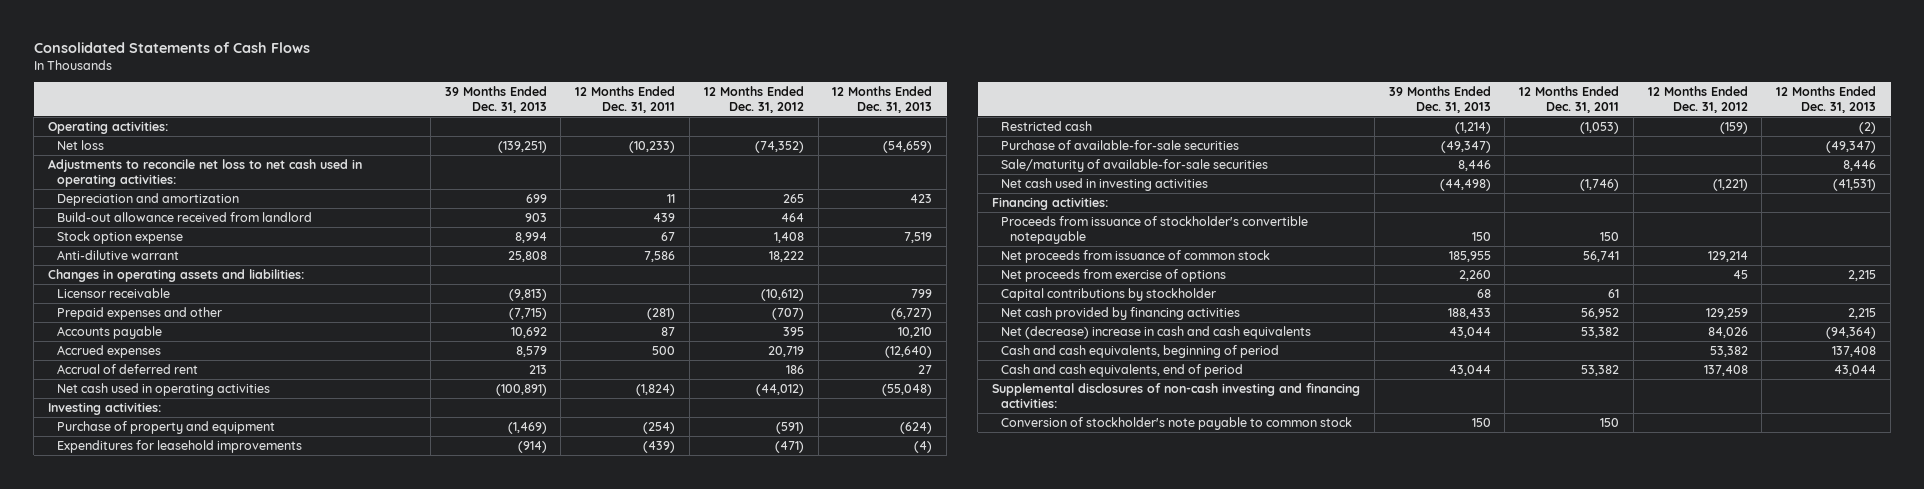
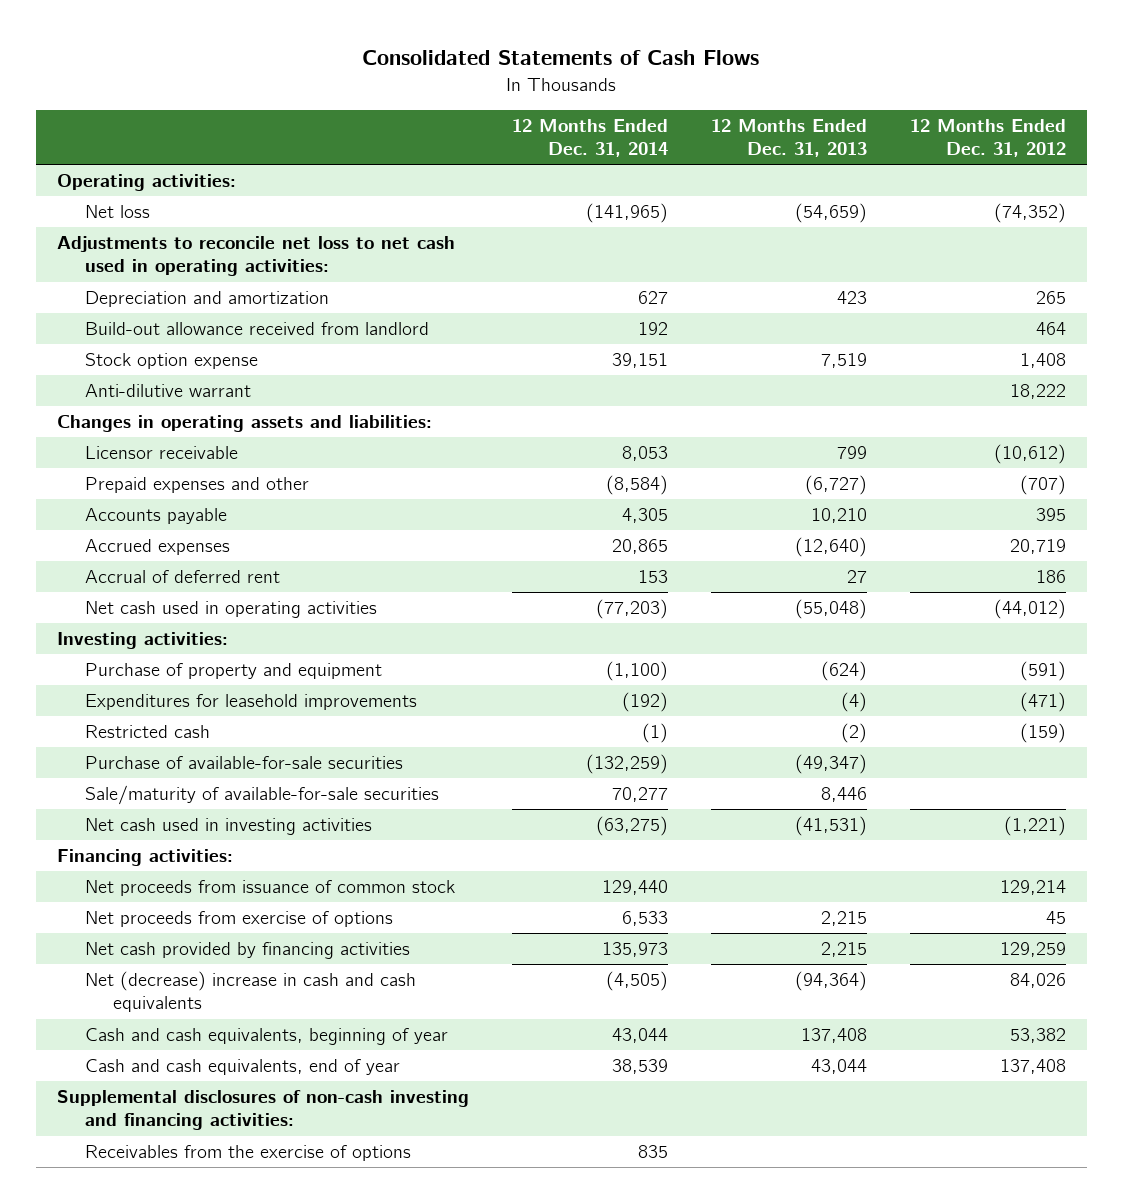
[444,85,547,113] 39 Months Ended Dec. 31, 2013 -> none
[575,85,676,113] 12 Months Ended Dec. 31, 2011 -> none
none -> [512,118,669,157] 12 Months Ended Dec. 31, 2014
[1000,215,1308,244] Proceeds from issuance of stockholder's convertible notepayable -> none
[1000,287,1216,301] Capital contributions by stockholder -> none
[1000,344,1279,358] Cash and cash equivalents, beginning of period -> [84,1028,448,1046] Cash and cash equivalents, beginning of year
[1000,363,1243,377] Cash and cash equivalents, end of period -> [84,1059,400,1076] Cash and cash equivalents, end of year
[1000,416,1352,430] Conversion of stockholder's note payable to common stock -> none
none -> [84,1145,411,1162] Receivables from the exercise of options

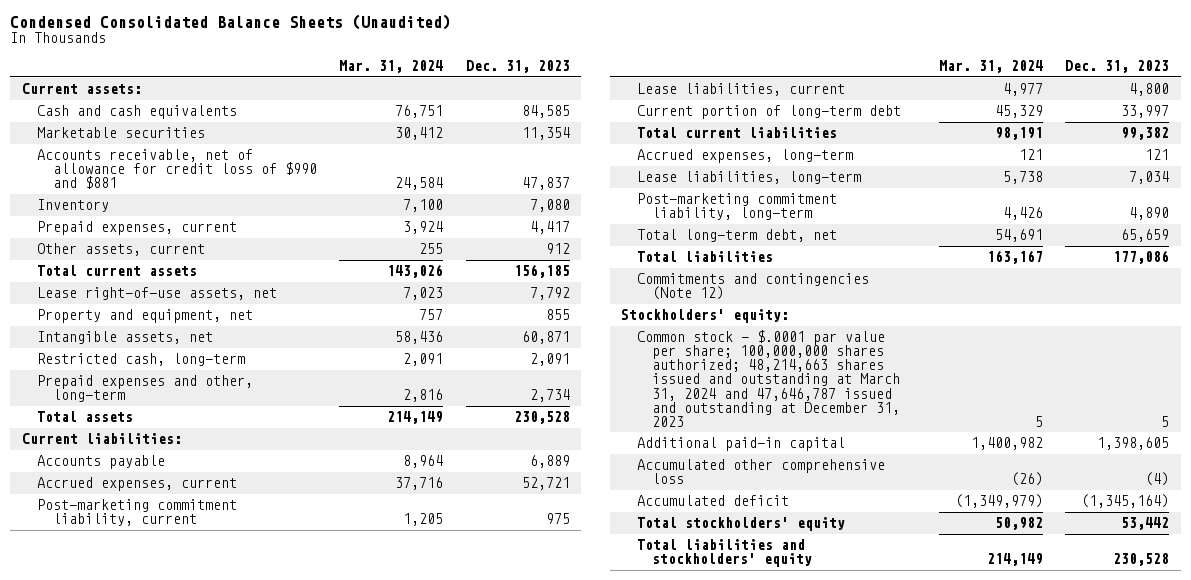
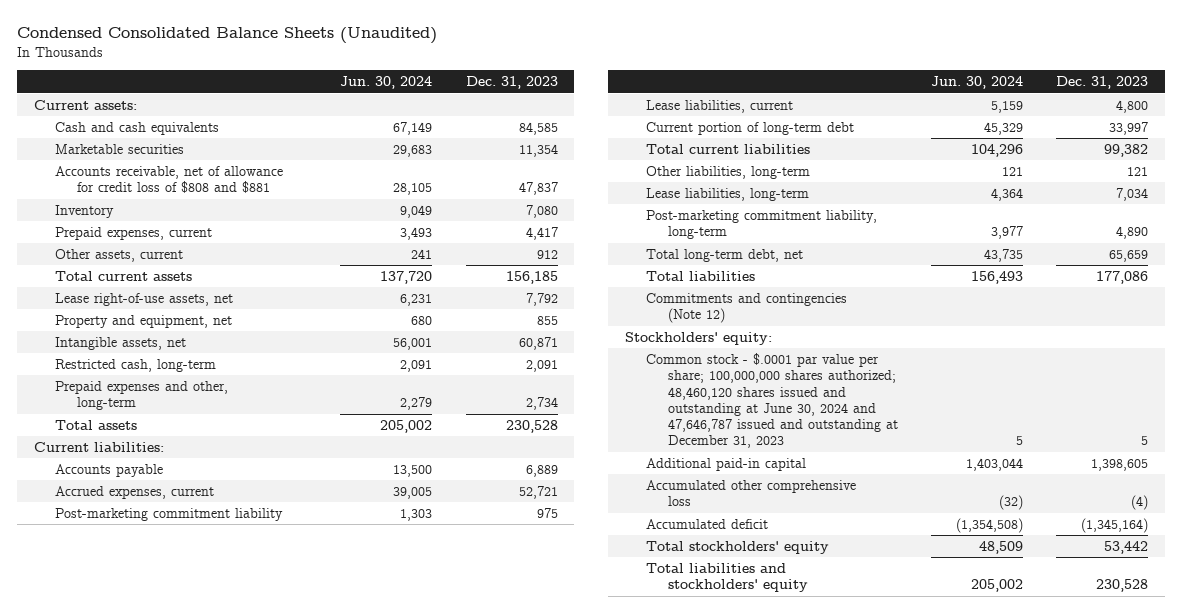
[339,59,444,73] Mar. 31, 2024 -> none
none -> [340,76,433,90] Jun. 30, 2024
[37,149,317,190] Accounts receivable, net of allowance for credit loss of $990 and $881 -> [55,165,284,194] Accounts receivable, net of allowance for credit loss of $808 and $881
[37,499,238,527] Post-marketing commitment liability, current -> [55,507,284,521] Post-marketing commitment liability
[636,149,853,164] Accrued expenses, long-term -> [646,165,811,179] Other liabilities, long-term
[636,330,901,427] Common stock - $.0001 par value per share; 100,000,000 shares authorized; 48,214,663 shares issued and outstanding at March 31, 2024 and 47,646,787 issued and outstanding at December 31, 2023 -> [646,352,898,449] Common stock - $.0001 par value per share; 100,000,000 shares authorized; 48,460,120 shares issued and outstanding at June 30, 2024 and 47,646,787 issued and outstanding at December 31, 2023

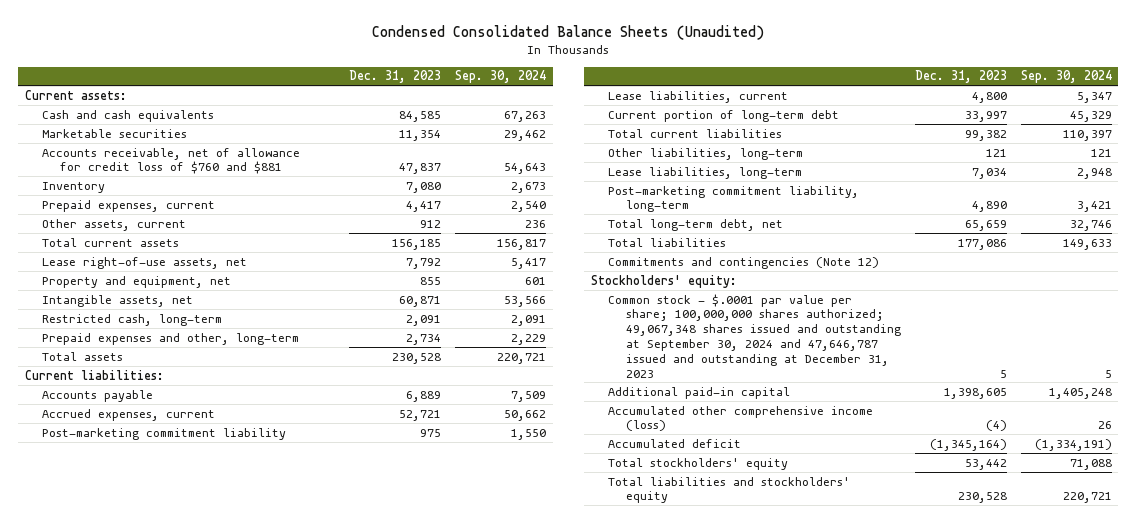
[340,76,433,90] Jun. 30, 2024 -> none
none -> [454,70,546,84] Sep. 30, 2024
[55,165,284,194] Accounts receivable, net of allowance for credit loss of $808 and $881 -> [42,147,301,175] Accounts receivable, net of allowance for credit loss of $760 and $881
[646,352,898,449] Common stock - $.0001 par value per share; 100,000,000 shares authorized; 48,460,120 shares issued and outstanding at June 30, 2024 and 47,646,787 issued and outstanding at December 31, 2023 -> [608,293,901,378] Common stock - $.0001 par value per share; 100,000,000 shares authorized; 49,067,348 shares issued and outstanding at September 30, 2024 and 47,646,787 issued and outstanding at December 31, 2023
[646,479,857,507] Accumulated other comprehensive loss -> [608,405,874,432] Accumulated other comprehensive income (loss)

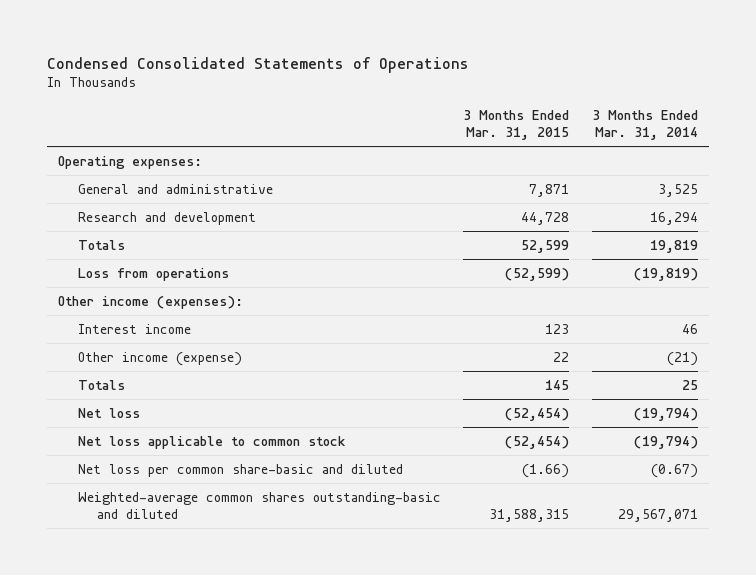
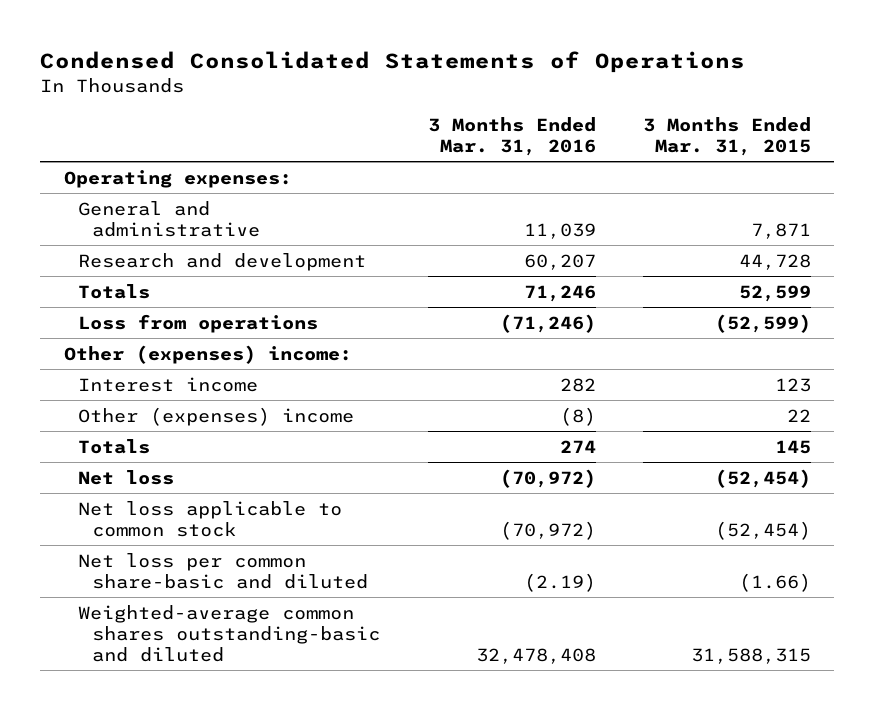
[592,109,699,140] 3 Months Ended Mar. 31, 2014 -> none
none -> [427,117,596,157] 3 Months Ended Mar. 31, 2016
[58,295,244,309] Other income (expenses): -> [63,344,352,364] Other (expenses) income:
[77,351,242,366] Other income (expense) -> [78,406,355,426] Other (expenses) income

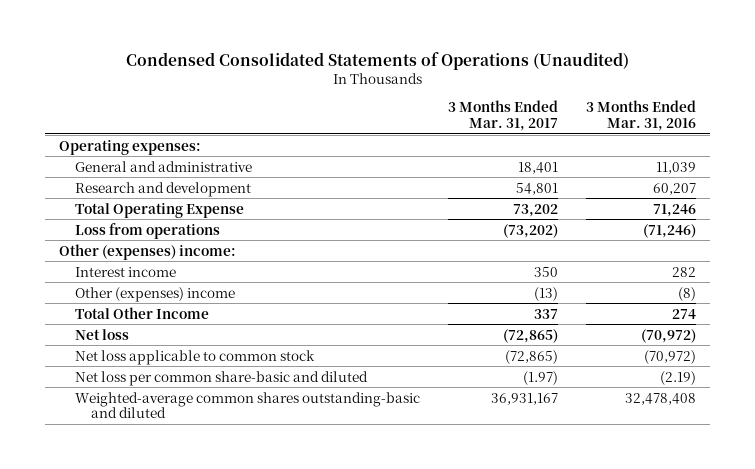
[40,50,746,73] Condensed Consolidated Statements of Operations -> [125,51,629,70] Condensed Consolidated Statements of Operations (Unaudited)
[642,117,811,157] 3 Months Ended Mar. 31, 2015 -> none
none -> [448,100,559,131] 3 Months Ended Mar. 31, 2017
[78,283,151,299] Totals -> [74,202,244,218] Total Operating Expense
[78,438,151,454] Totals -> [74,306,209,319] Total Other Income

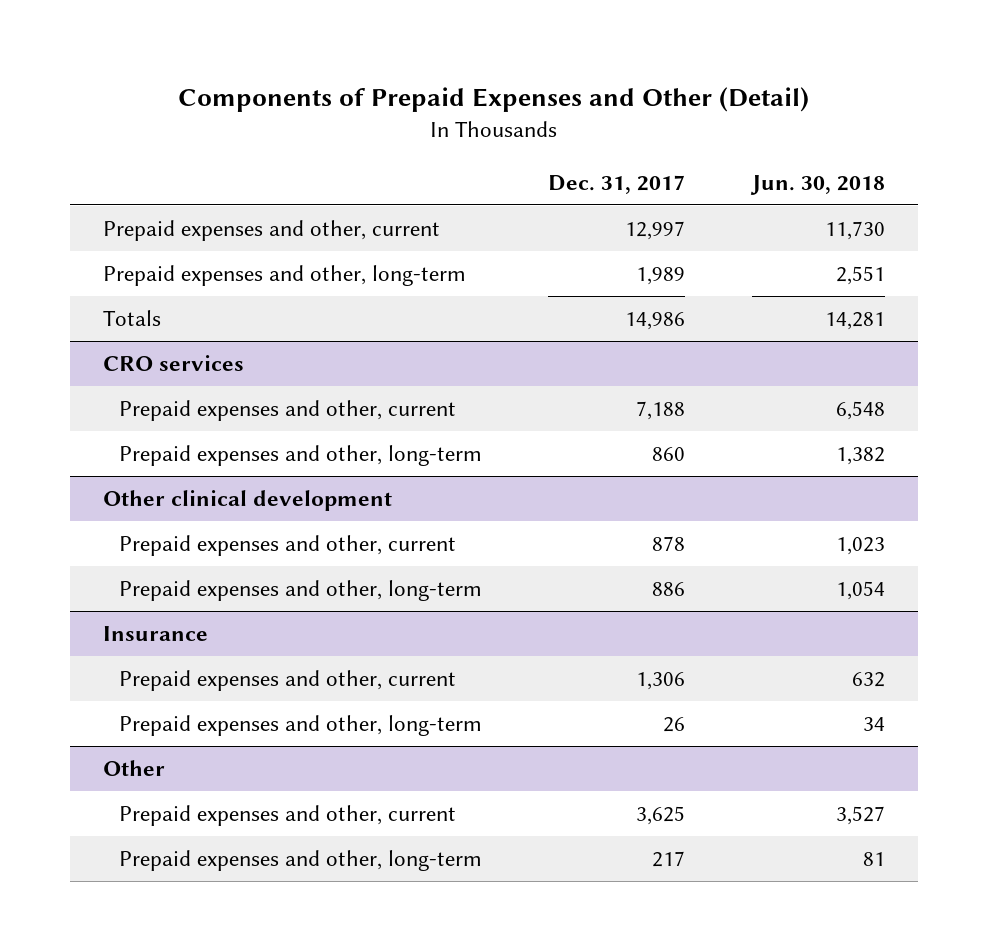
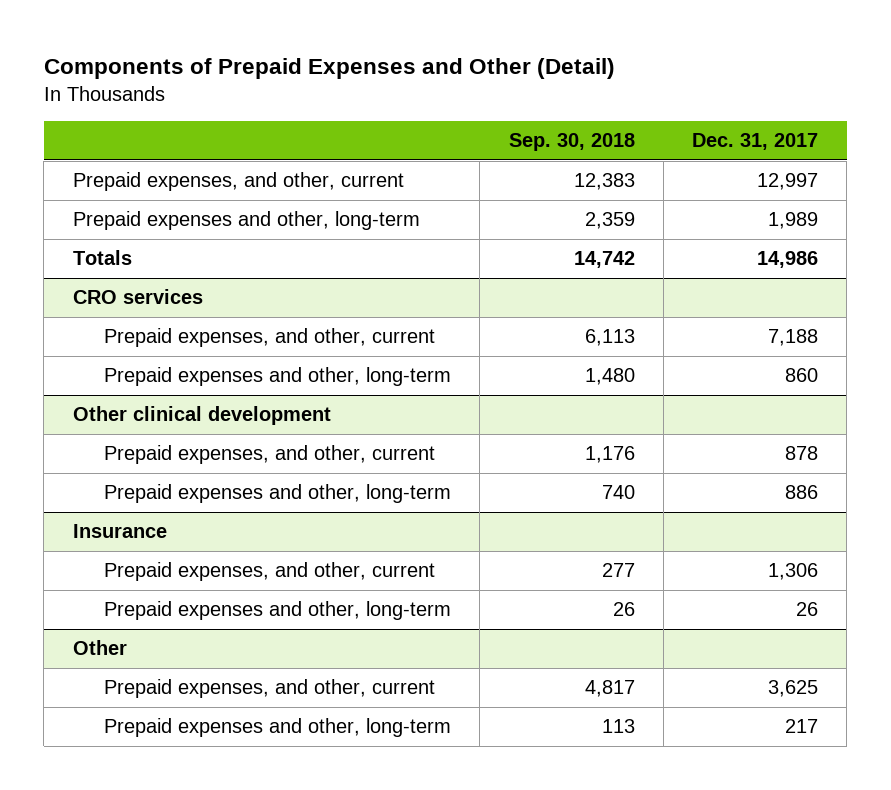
[749,174,885,195] Jun. 30, 2018 -> none
none -> [508,133,635,152] Sep. 30, 2018
[103,220,441,242] Prepaid expenses and other, current -> [72,172,404,192] Prepaid expenses, and other, current
[119,400,457,422] Prepaid expenses and other, current -> [103,328,435,348] Prepaid expenses, and other, current
[119,535,457,557] Prepaid expenses and other, current -> [103,445,435,465] Prepaid expenses, and other, current
[119,670,457,692] Prepaid expenses and other, current -> [103,562,435,582] Prepaid expenses, and other, current
[119,805,457,827] Prepaid expenses and other, current -> [103,679,435,699] Prepaid expenses, and other, current

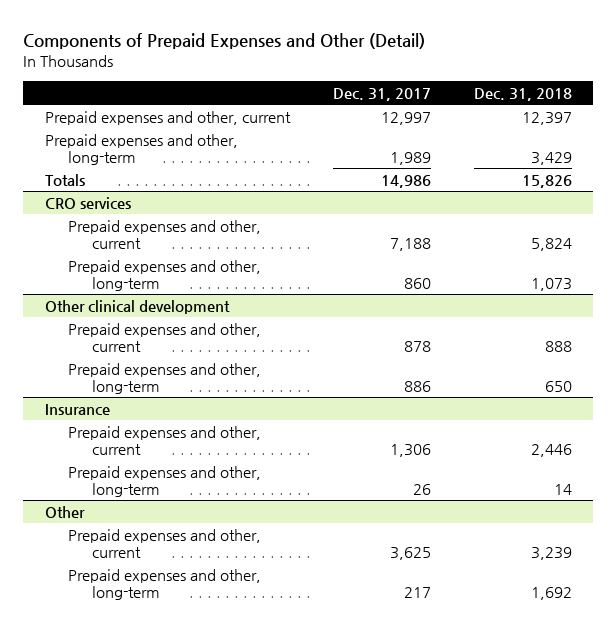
[508,133,635,152] Sep. 30, 2018 -> none
none -> [473,87,572,101] Dec. 31, 2018
[72,172,404,192] Prepaid expenses, and other, current -> [44,110,291,125] Prepaid expenses and other, current
[103,328,435,348] Prepaid expenses, and other, current -> [68,219,262,250] Prepaid expenses and other, current
[103,445,435,465] Prepaid expenses, and other, current -> [68,322,262,353] Prepaid expenses and other, current
[103,562,435,582] Prepaid expenses, and other, current -> [68,425,262,456] Prepaid expenses and other, current
[103,679,435,699] Prepaid expenses, and other, current -> [68,528,262,559] Prepaid expenses and other, current

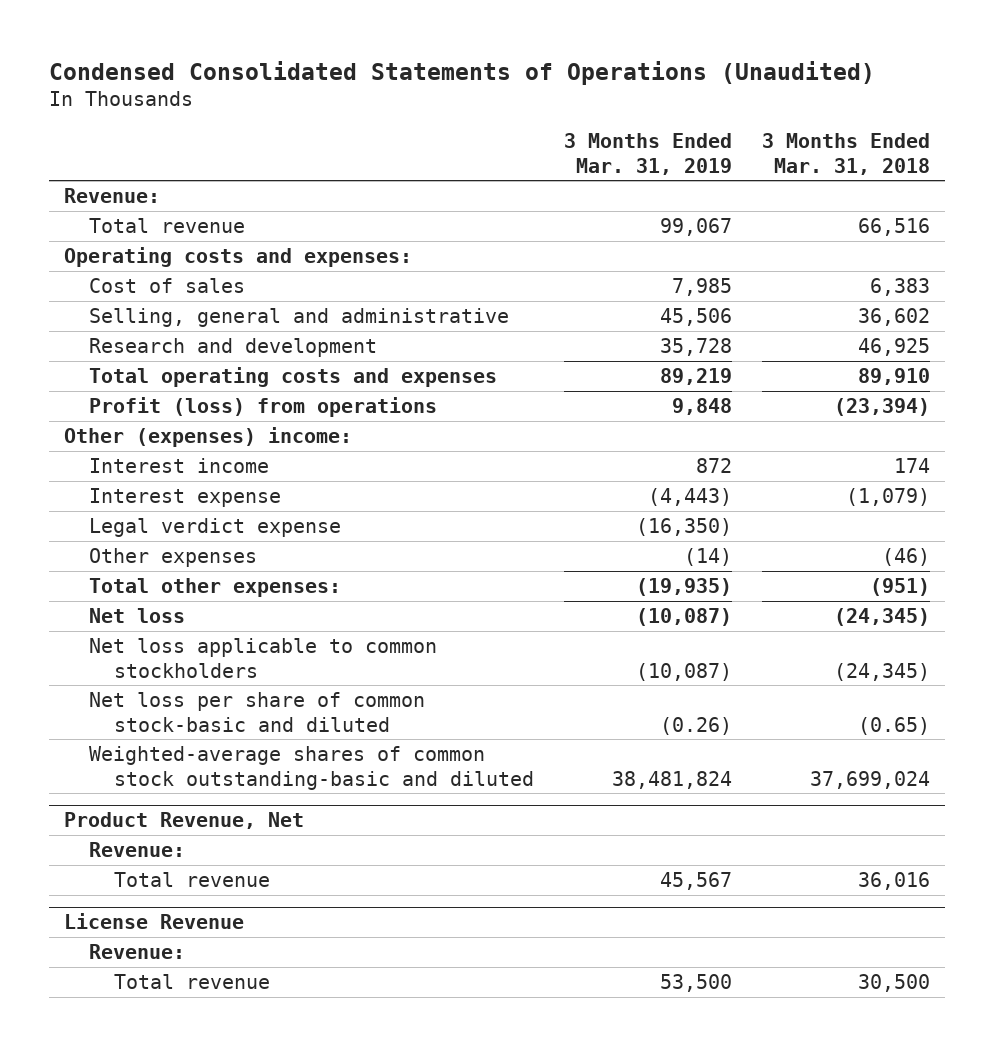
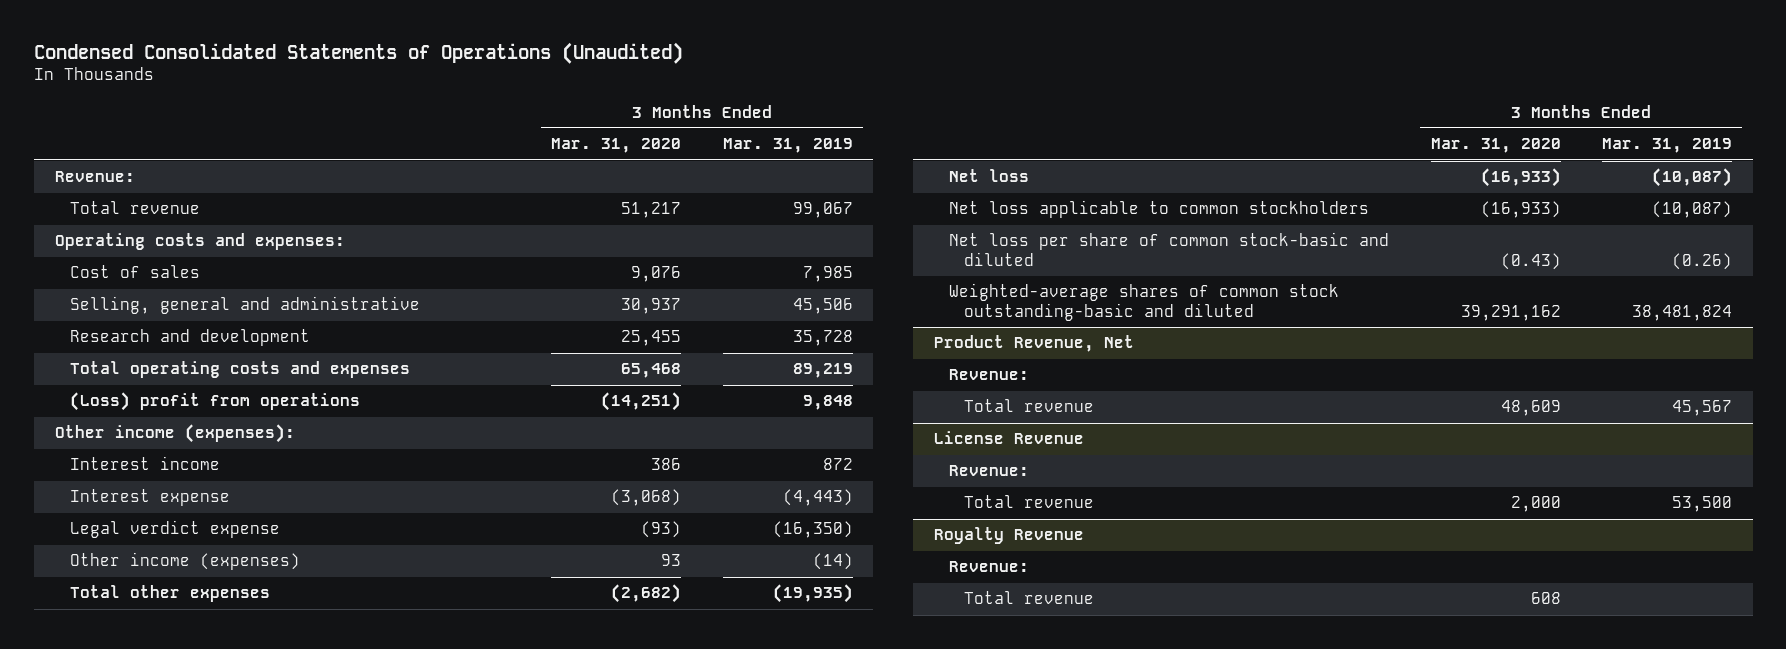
[761,132,930,175] 3 Months Ended Mar. 31, 2018 -> none
none -> [551,138,682,154] Mar. 31, 2020
[88,396,437,417] Profit (loss) from operations -> [69,392,360,412] (Loss) profit from operations
[64,426,353,447] Other (expenses) income: -> [54,424,295,444] Other income (expenses):
[88,547,257,567] Other expenses -> [69,552,300,571] Other income (expenses)
[88,577,341,597] Total other expenses: -> [69,585,270,603] Total other expenses
none -> [933,527,1084,545] Royalty Revenue
none -> [949,561,1030,573] Revenue:
none -> [964,591,1095,605] Total revenue

